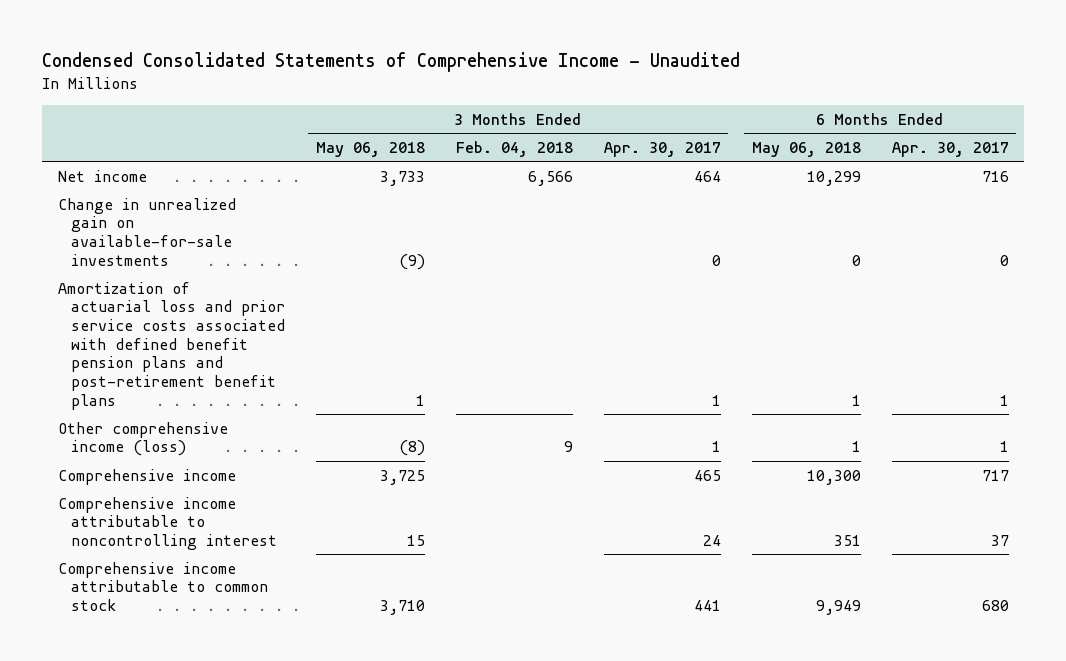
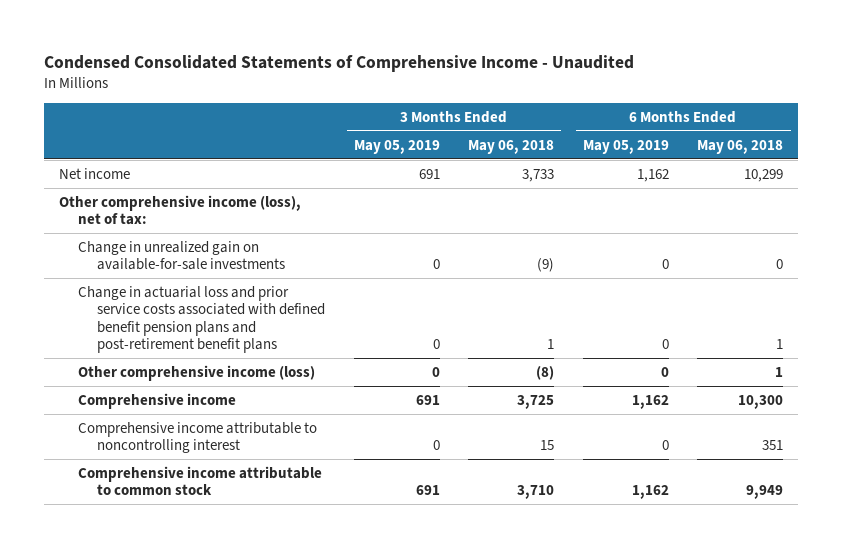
[455,140,573,157] Feb. 04, 2018 -> none
[603,141,721,157] Apr. 30, 2017 -> none
[891,141,1009,157] Apr. 30, 2017 -> none
none -> [353,139,440,154] May 05, 2019
none -> [582,139,669,154] May 05, 2019
none -> [58,194,301,226] Other comprehensive income (loss), net of tax:
[57,281,285,410] Amortization of actuarial loss and prior service costs associated with defined benefit pension plans and post-retirement benefit plans -> [77,285,326,354] Change in actuarial loss and prior service costs associated with defined benefit pension plans and post-retirement benefit plans

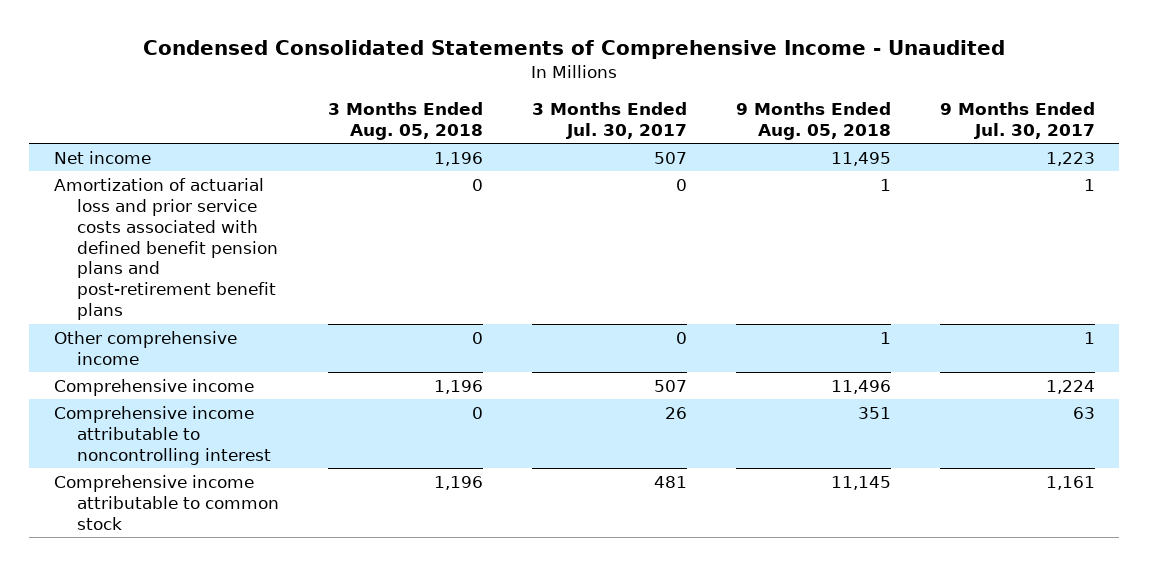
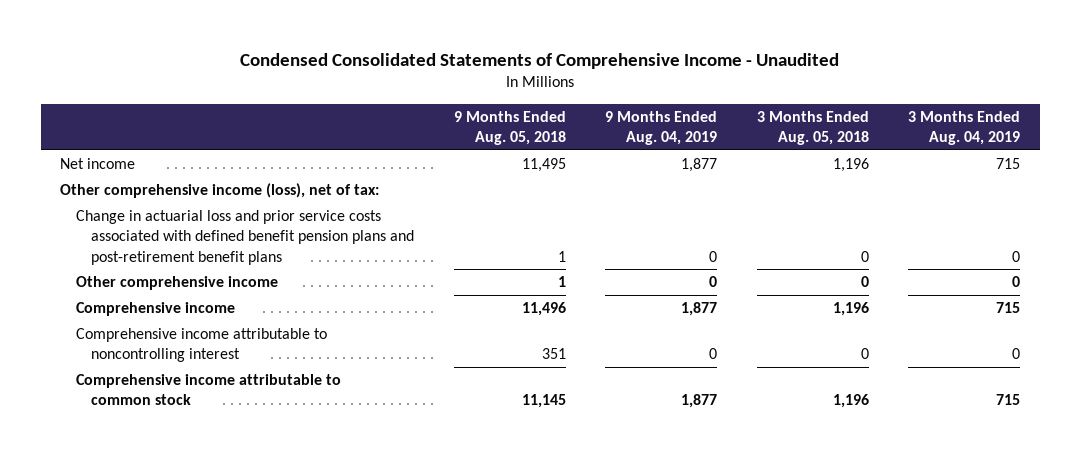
[532,101,688,139] 3 Months Ended Jul. 30, 2017 -> none
[940,101,1096,139] 9 Months Ended Jul. 30, 2017 -> none
none -> [605,110,718,145] 9 Months Ended Aug. 04, 2019
none -> [908,110,1021,145] 3 Months Ended Aug. 04, 2019
none -> [60,183,380,199] Other comprehensive income (loss), net of tax:
[53,177,279,321] Amortization of actuarial loss and prior service costs associated with defined benefit pension plans and post-retirement benefit plans -> [75,210,415,265] Change in actuarial loss and prior service costs associated with defined benefit pension plans and post-retirement benefit plans

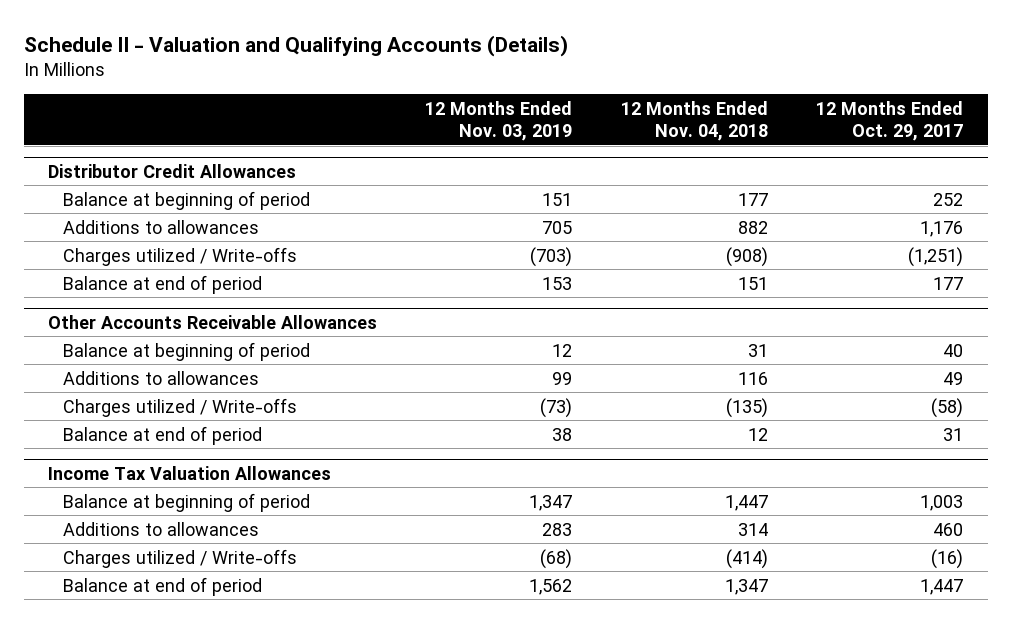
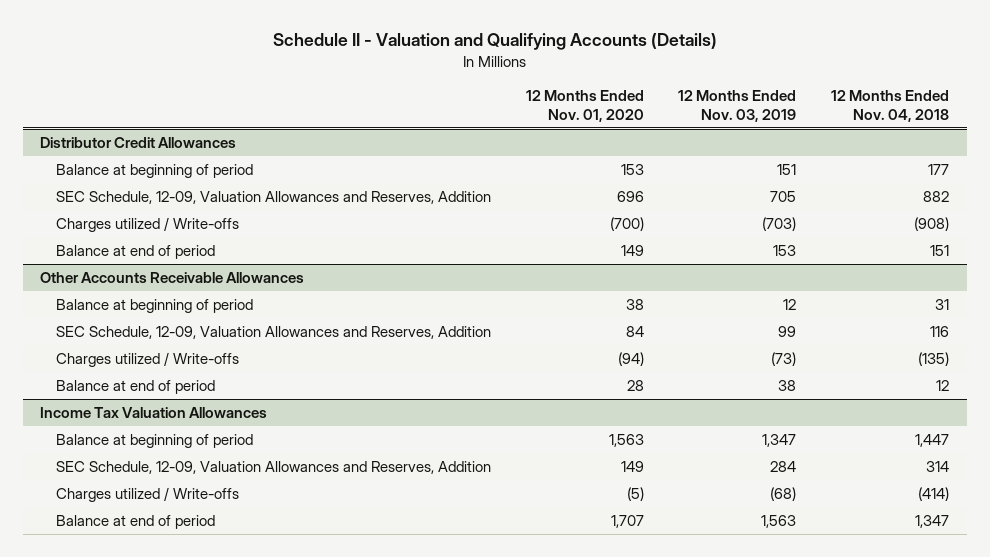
[816,100,964,142] 12 Months Ended Oct. 29, 2017 -> none
none -> [525,90,644,122] 12 Months Ended Nov. 01, 2020
[62,219,259,234] Additions to allowances -> [55,190,491,204] SEC Schedule, 12-09, Valuation Allowances and Reserves, Addition
[62,370,259,385] Additions to allowances -> [55,325,491,339] SEC Schedule, 12-09, Valuation Allowances and Reserves, Addition
[62,521,259,536] Additions to allowances -> none
none -> [55,460,491,474] SEC Schedule, 12-09, Valuation Allowances and Reserves, Addition
[529,578,573,595] 1,562 -> [761,514,797,528] 1,563

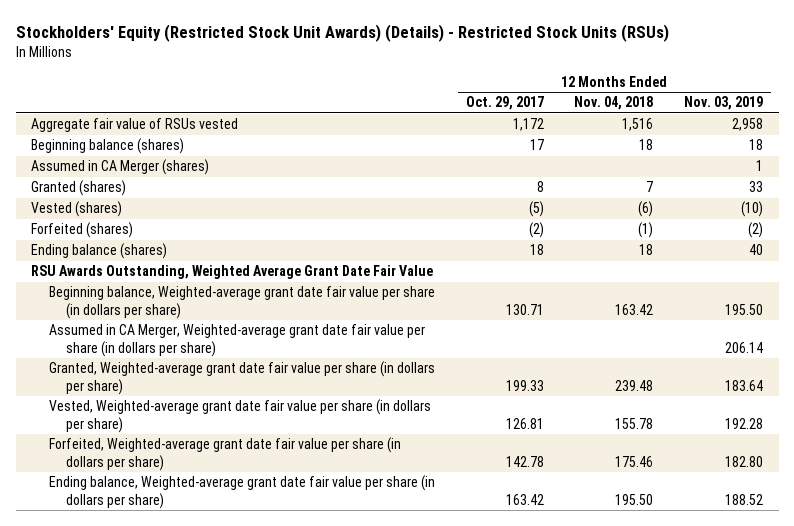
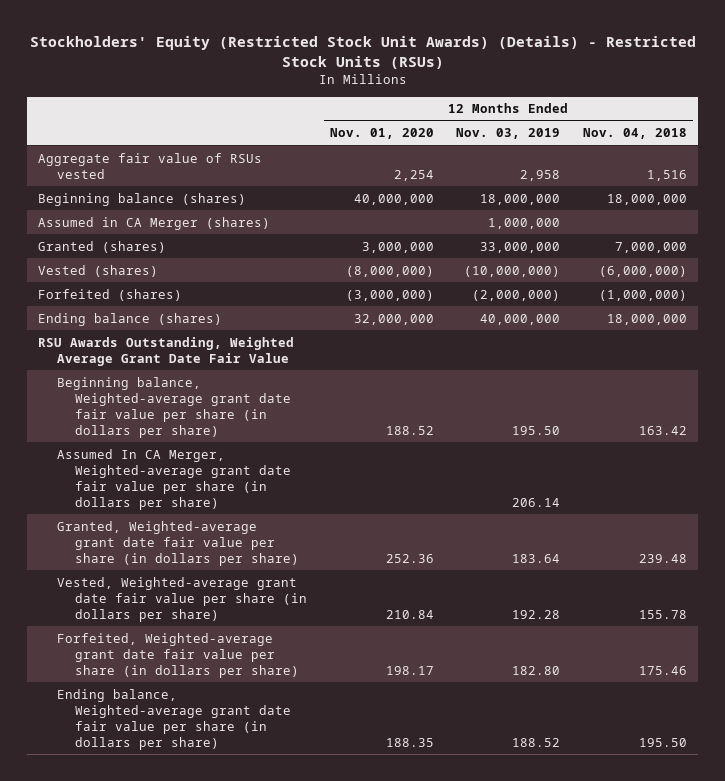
[465,96,544,111] Oct. 29, 2017 -> none
none -> [329,128,434,140] Nov. 01, 2020
[639,139,654,151] 18 -> [607,193,688,205] 18,000,000
[749,139,764,151] 18 -> [480,193,561,205] 18,000,000
[756,160,764,172] 1 -> [488,217,561,229] 1,000,000
[646,181,654,193] 7 -> [615,241,688,253] 7,000,000
[749,181,764,193] 33 -> [480,241,561,253] 33,000,000
[638,201,654,218] (6) -> [599,265,688,277] (6,000,000)
[741,201,764,218] (10) -> [464,265,561,277] (10,000,000)
[638,222,654,239] (1) -> [599,289,688,301] (1,000,000)
[748,222,764,239] (2) -> [472,289,561,301] (2,000,000)
[639,244,654,256] 18 -> [607,313,688,325] 18,000,000
[749,244,764,256] 40 -> [480,313,561,325] 40,000,000
[48,324,425,357] Assumed in CA Merger, Weighted-average grant date fair value per share (in dollars per share) -> [56,448,291,510] Assumed In CA Merger, Weighted-average grant date fair value per share (in dollars per share)

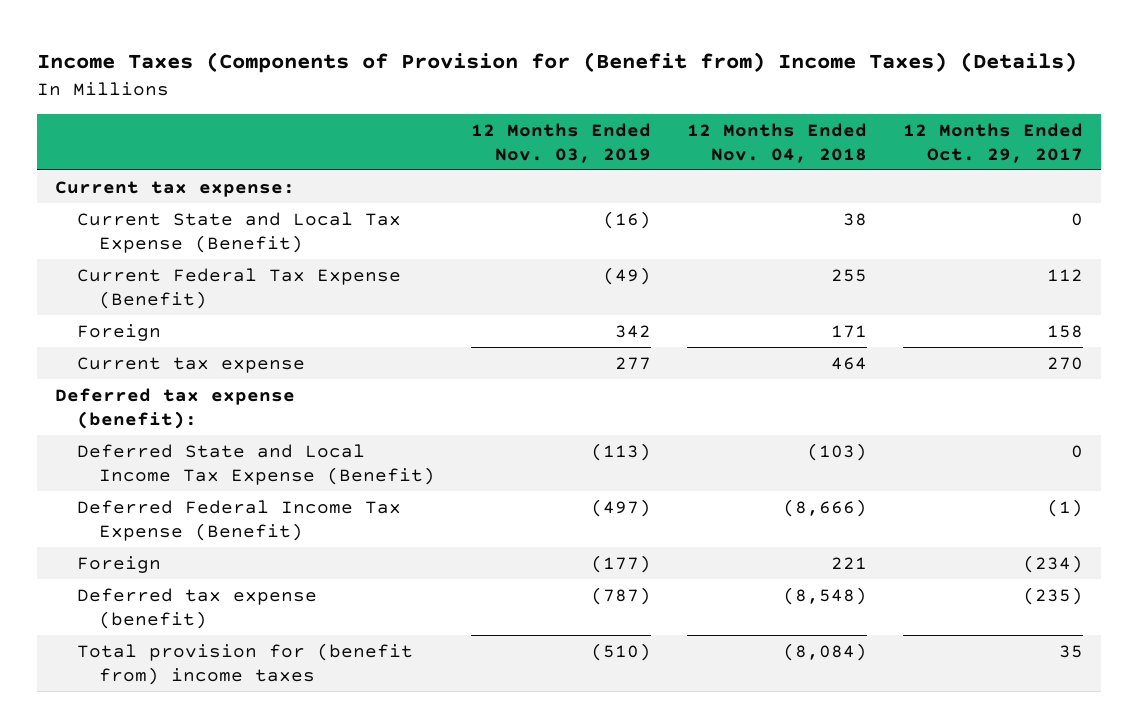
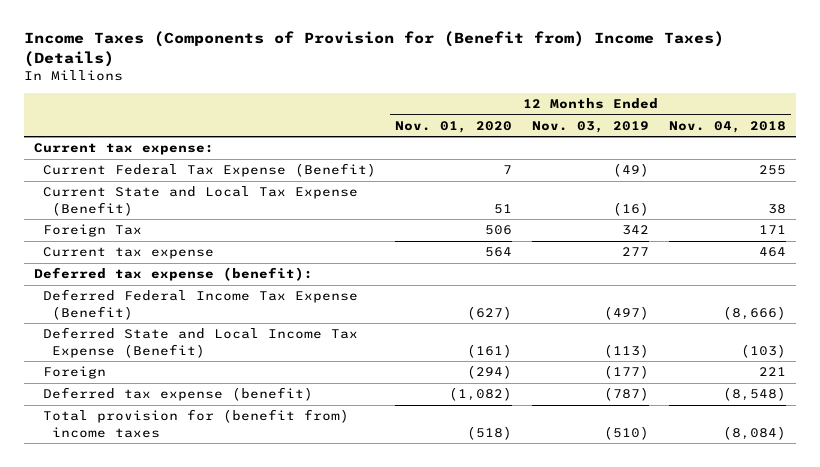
[903,122,1084,163] 12 Months Ended Oct. 29, 2017 -> none
none -> [395,120,513,133] Nov. 01, 2020
[77,211,402,253] Current State and Local Tax Expense (Benefit) -> [42,186,358,216] Current State and Local Tax Expense (Benefit)
[77,323,162,341] Foreign -> [42,224,142,238] Foreign Tax
[77,443,435,485] Deferred State and Local Income Tax Expense (Benefit) -> [42,327,358,358] Deferred State and Local Income Tax Expense (Benefit)

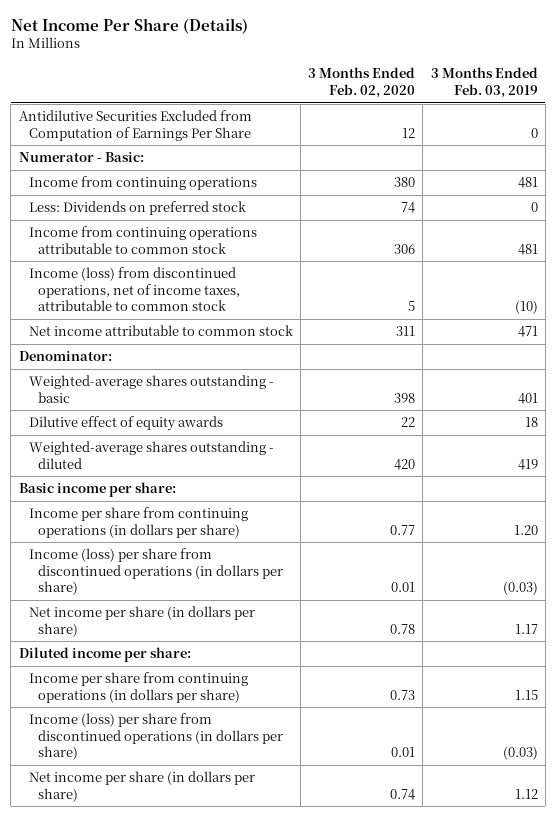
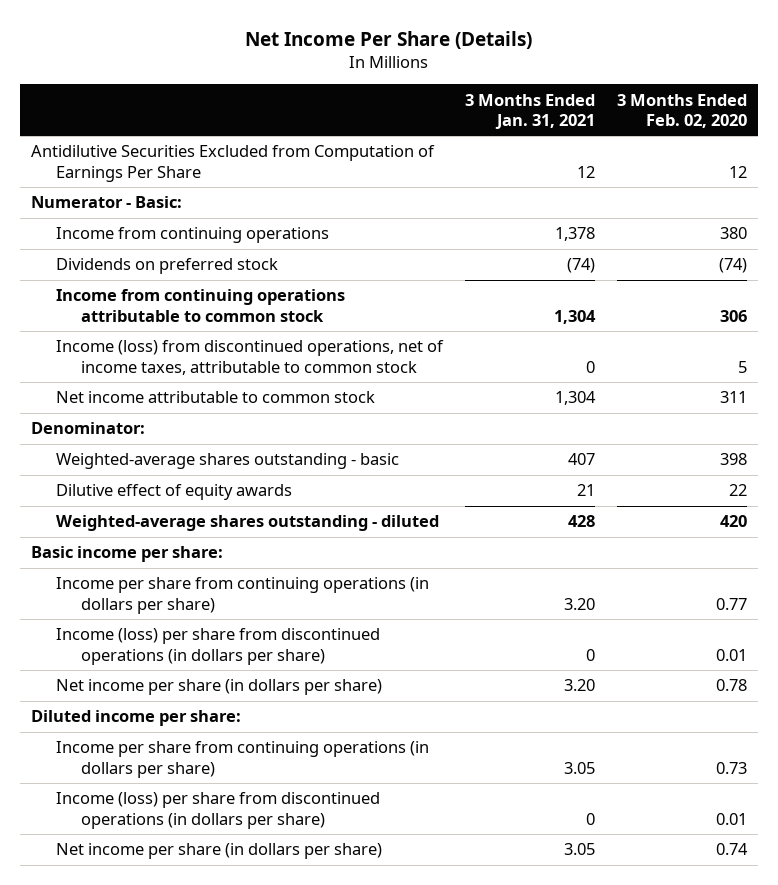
[430,67,538,99] 3 Months Ended Feb. 03, 2019 -> none
none -> [464,93,595,129] 3 Months Ended Jan. 31, 2021
[28,201,246,216] Less: Dividends on preferred stock -> [56,258,279,275] Dividends on preferred stock
[401,202,416,214] 74 -> [718,258,747,274] (74)

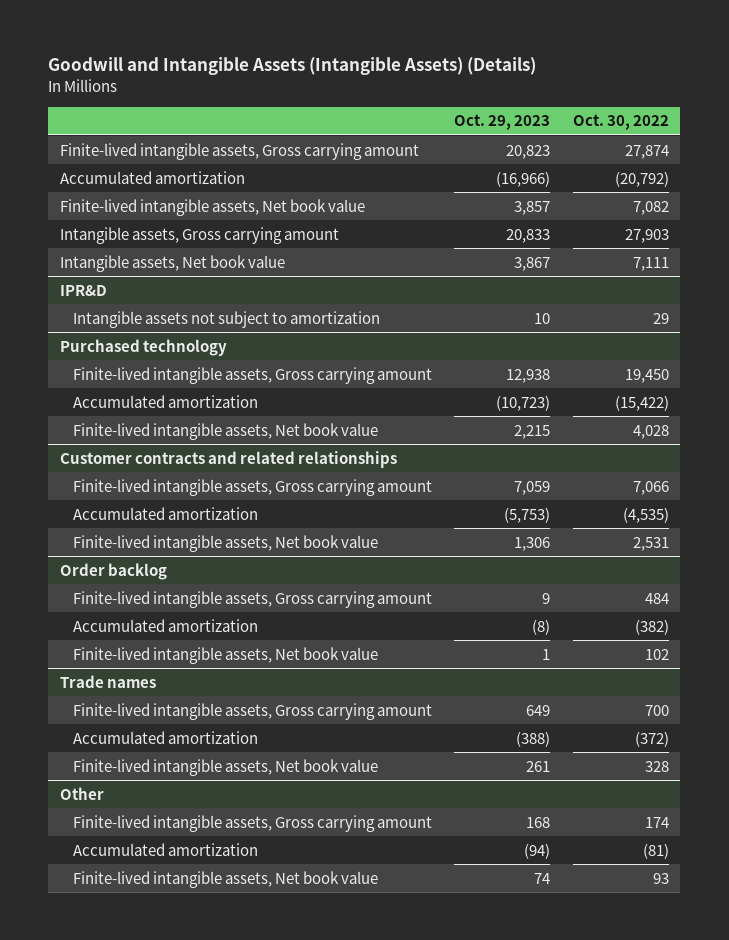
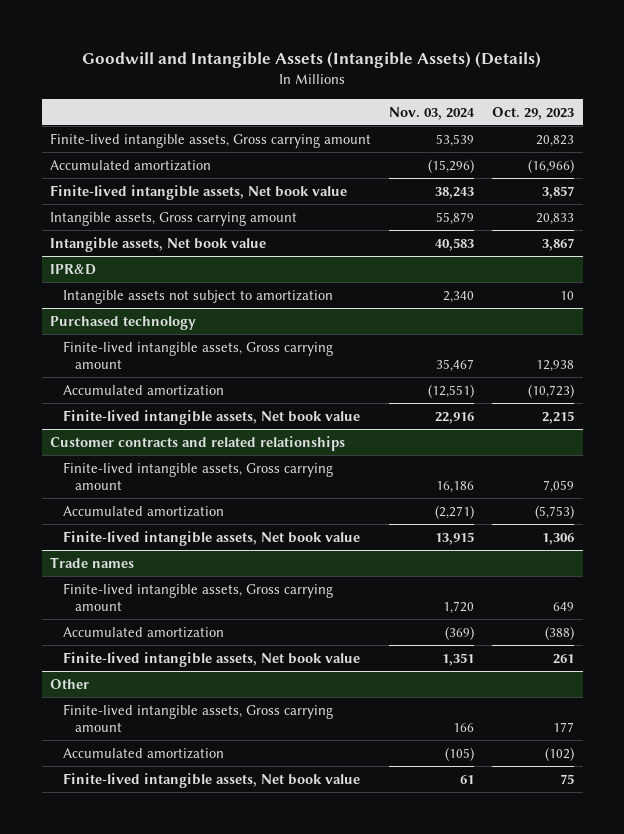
[573,114,670,131] Oct. 30, 2022 -> none
none -> [389,106,476,120] Nov. 03, 2024
[59,562,167,580] Order backlog -> none
[72,590,432,608] Finite-lived intangible assets, Gross carrying amount -> none
[72,618,258,632] Accumulated amortization -> none
[72,646,378,664] Finite-lived intangible assets, Net book value -> none
[526,816,551,828] 168 -> [552,721,574,732] 177
[524,842,551,859] (94) -> [544,746,574,761] (102)
[534,872,551,884] 74 -> [559,773,574,784] 75

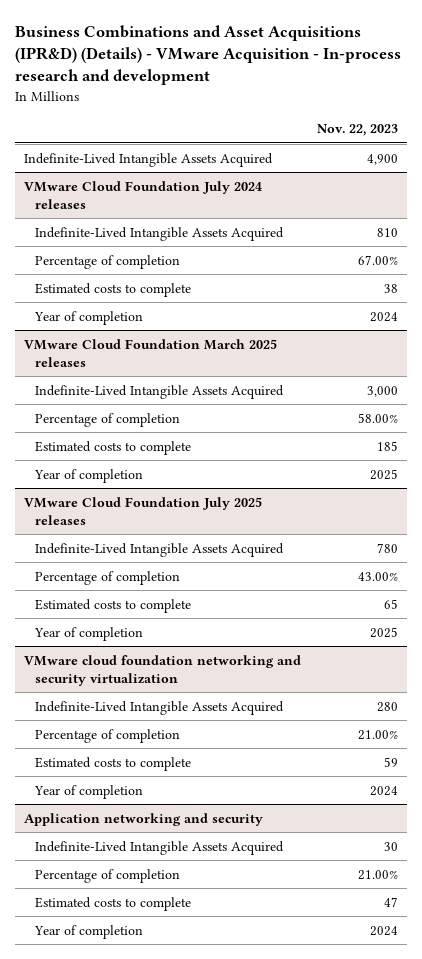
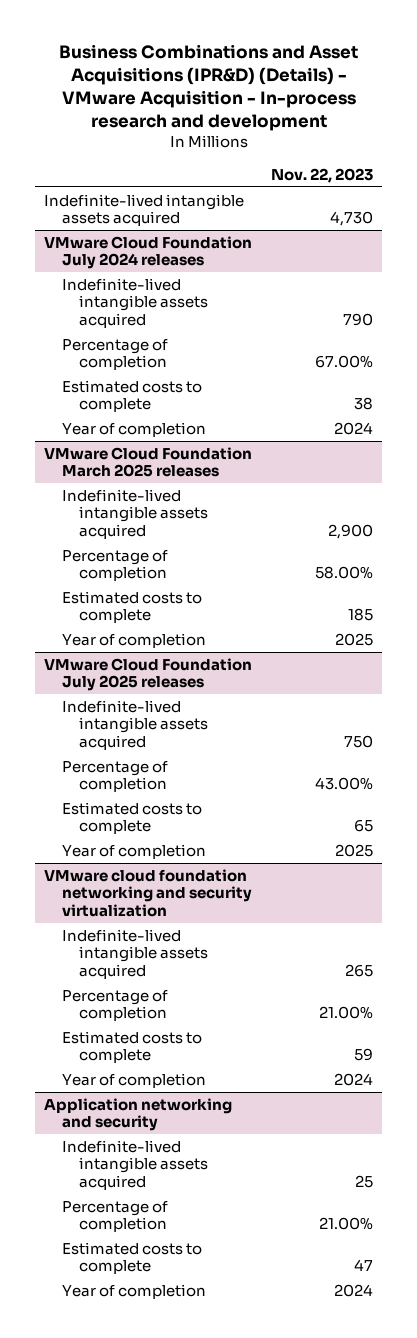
[23,152,273,167] Indefinite-Lived Intangible Assets Acquired -> [44,193,245,227] Indefinite-lived intangible assets acquired
[367,153,399,165] 4,900 -> [329,211,373,227] 4,730
[34,226,284,241] Indefinite-Lived Intangible Assets Acquired -> [61,277,209,328] Indefinite-lived intangible assets acquired
[377,227,399,237] 810 -> [342,312,373,326] 790
[34,384,284,399] Indefinite-Lived Intangible Assets Acquired -> [61,488,209,539] Indefinite-lived intangible assets acquired
[367,385,399,397] 3,000 -> [327,523,373,539] 2,900
[34,542,284,557] Indefinite-Lived Intangible Assets Acquired -> [61,699,209,750] Indefinite-lived intangible assets acquired
[377,542,399,553] 780 -> [343,734,373,748] 750
[34,700,284,715] Indefinite-Lived Intangible Assets Acquired -> [61,928,209,979] Indefinite-lived intangible assets acquired
[377,701,399,712] 280 -> [344,963,373,977] 265
[34,840,284,855] Indefinite-Lived Intangible Assets Acquired -> [61,1139,209,1190] Indefinite-lived intangible assets acquired
[384,841,399,851] 30 -> [354,1174,373,1188] 25

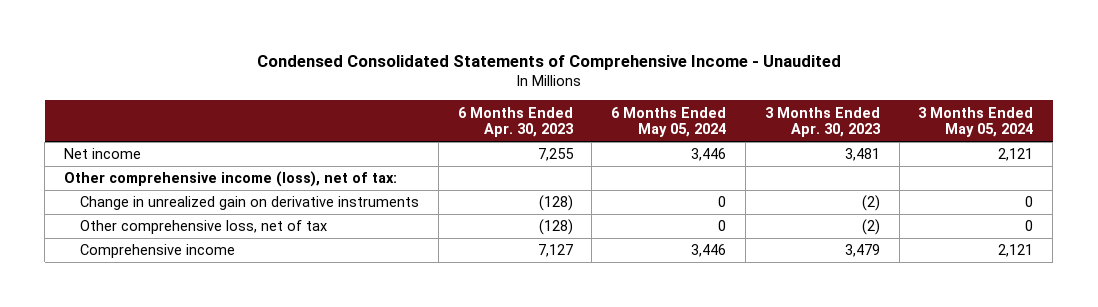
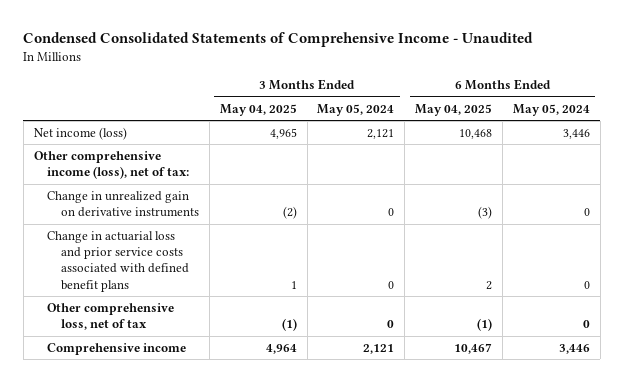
[457,106,574,138] 6 Months Ended Apr. 30, 2023 -> none
[764,106,881,138] 3 Months Ended Apr. 30, 2023 -> none
none -> [219,103,297,116] May 04, 2025
none -> [415,103,493,116] May 04, 2025
[64,148,142,160] Net income -> [33,126,127,140] Net income (loss)
none -> [47,230,189,292] Change in actuarial loss and prior service costs associated with defined benefit plans

